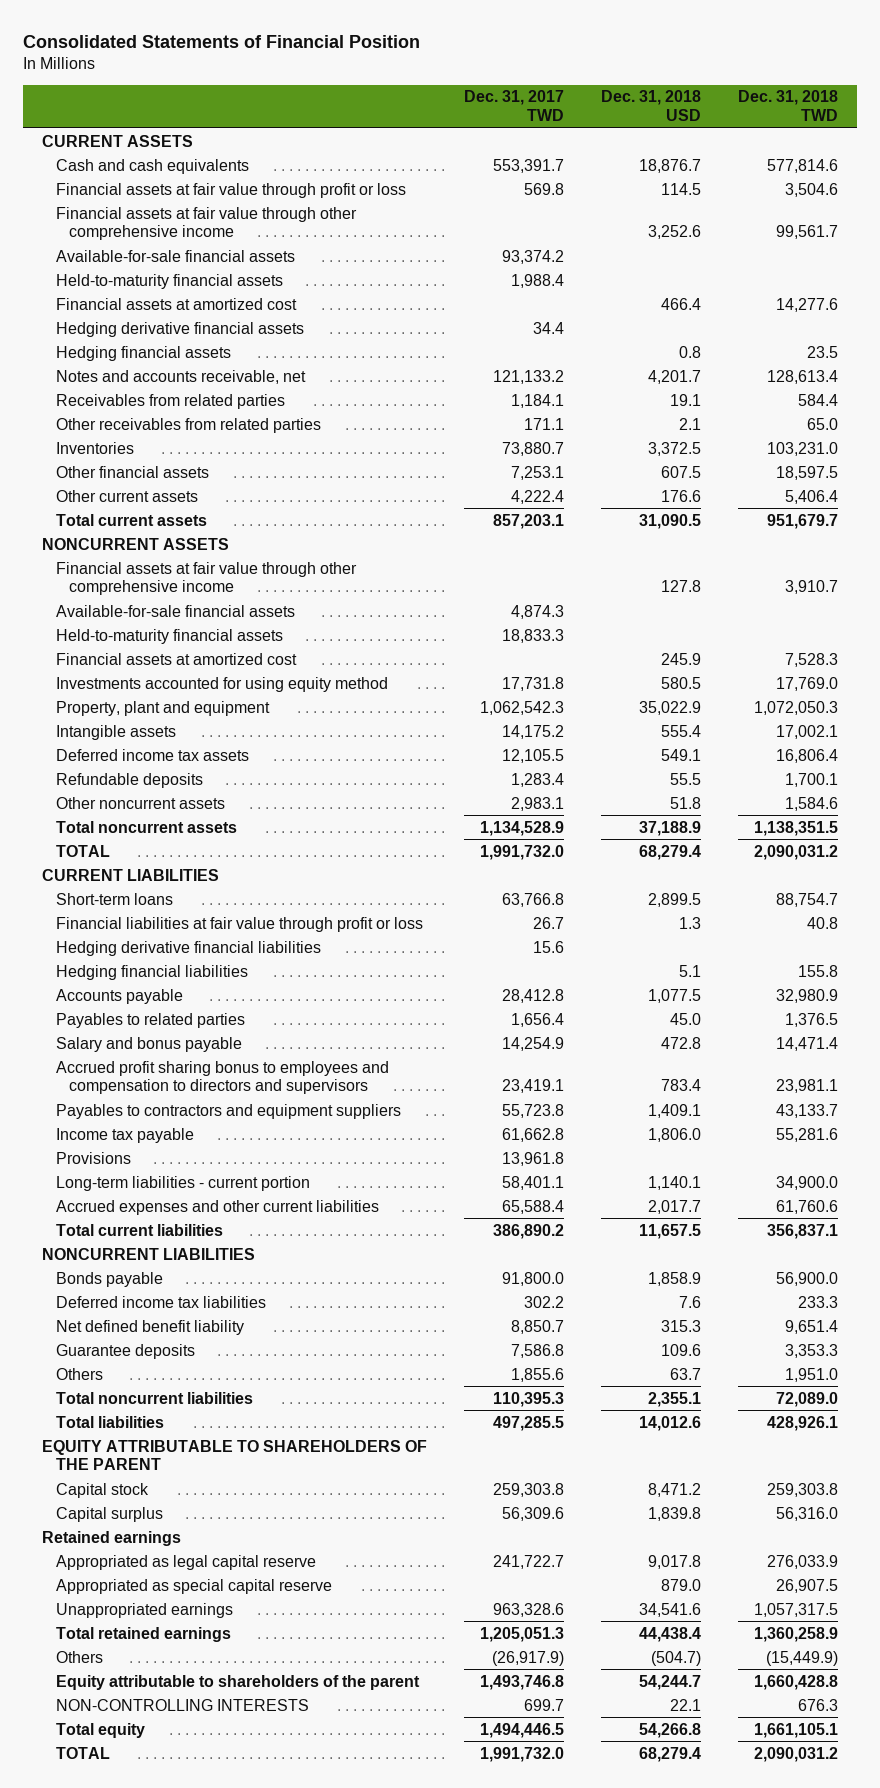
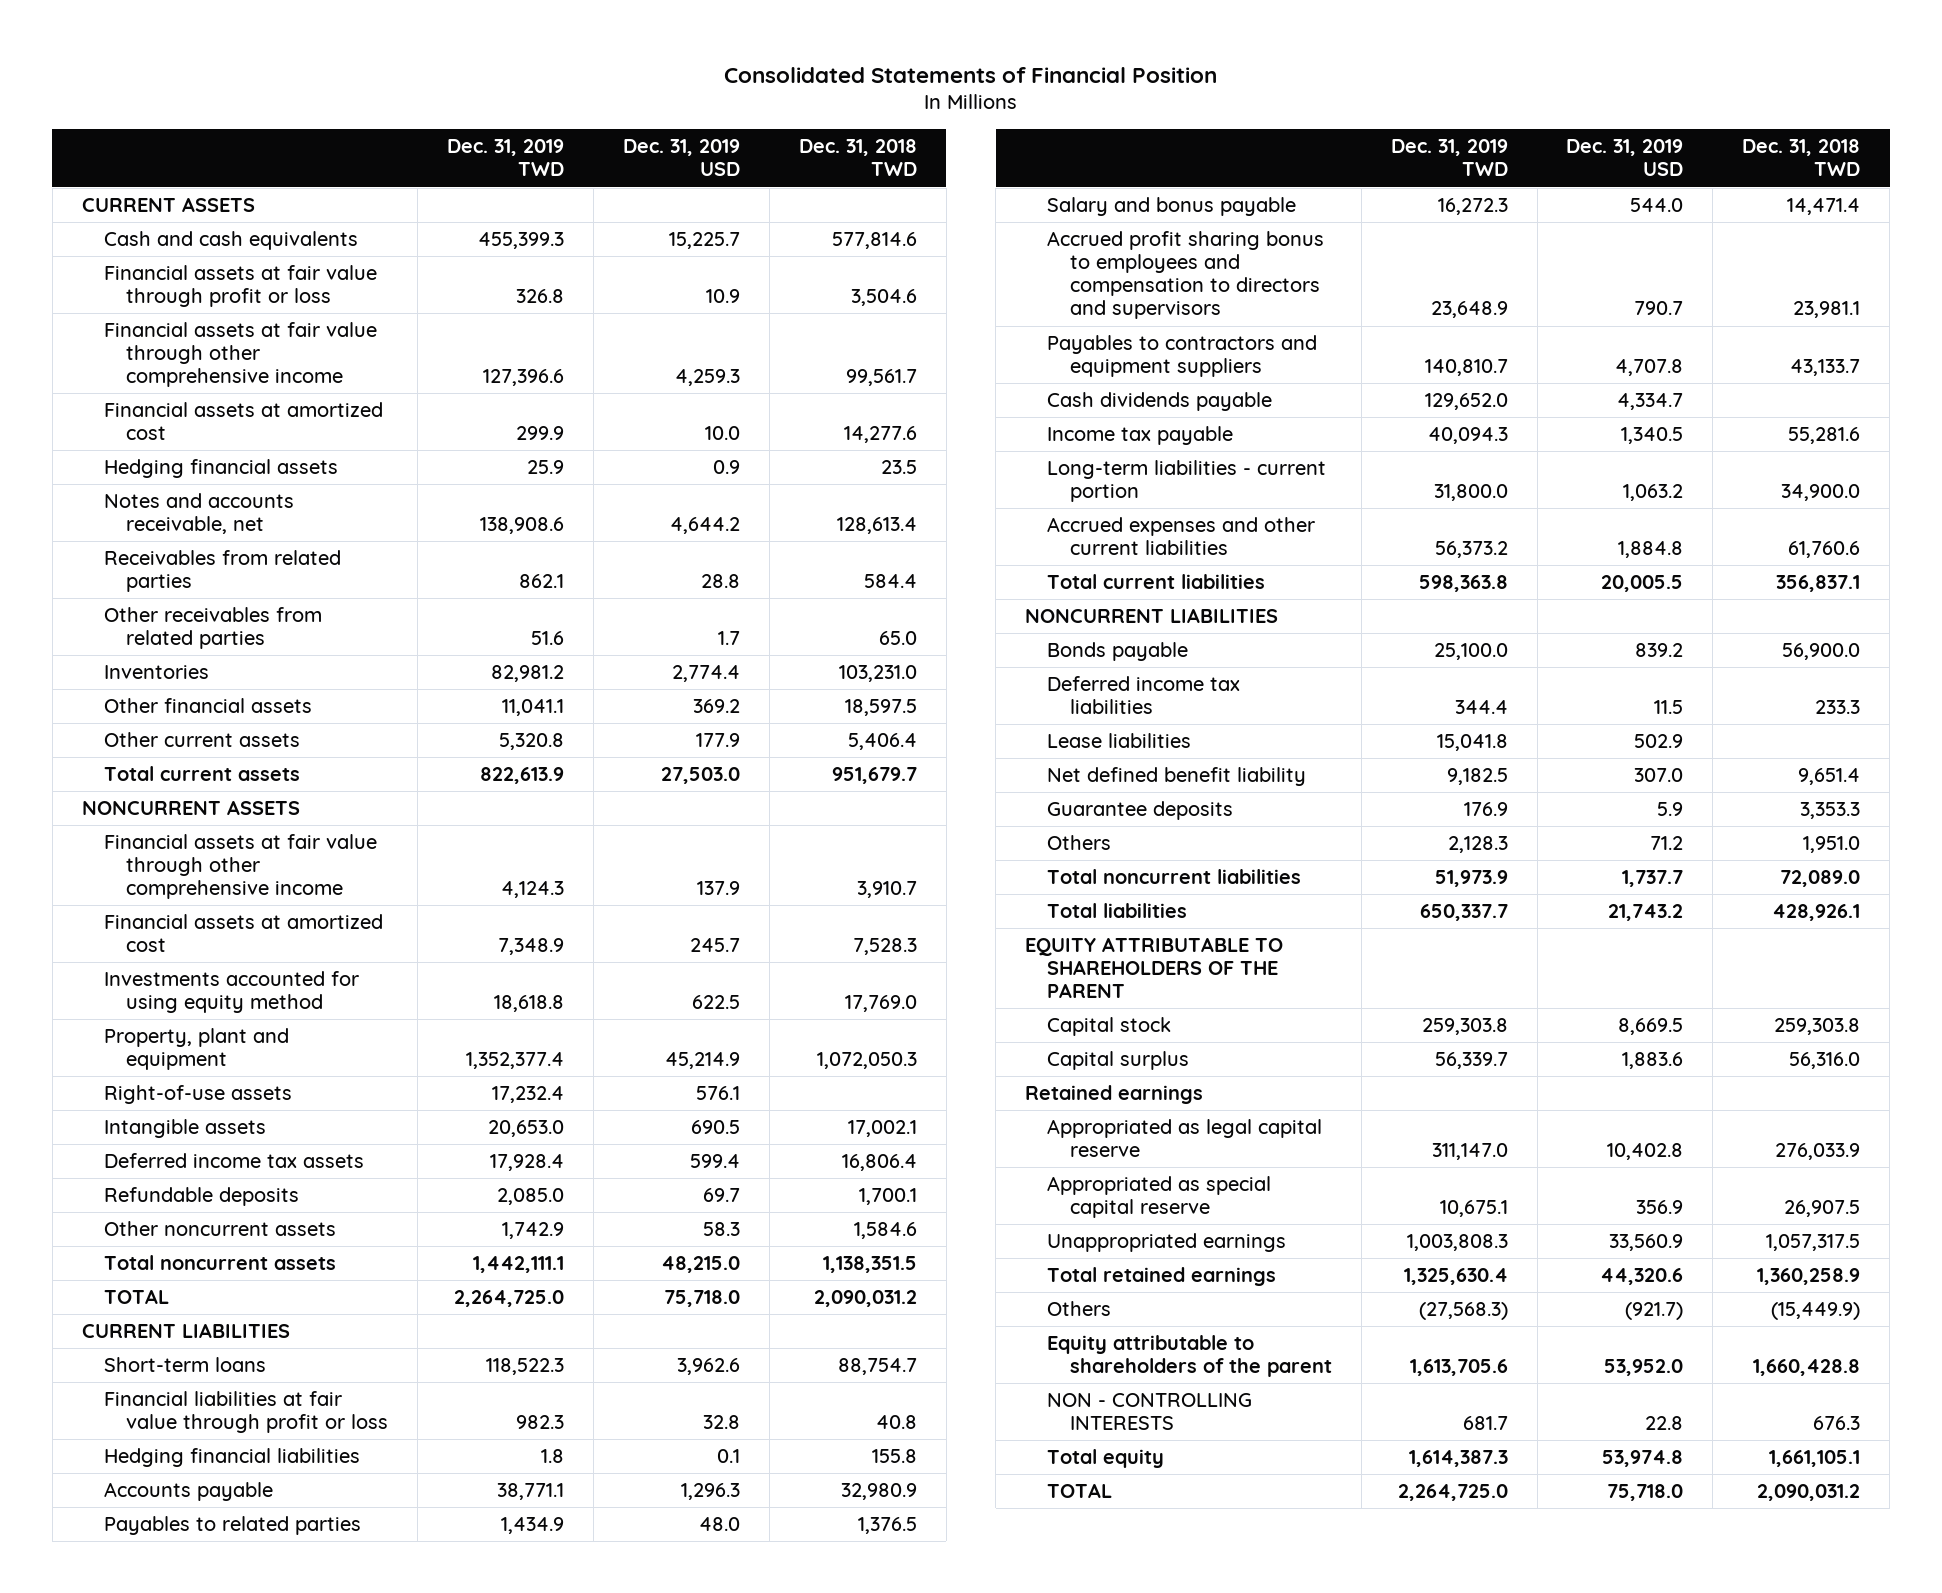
[464,90,565,121] Dec. 31, 2017 TWD -> none
[601,90,702,121] Dec. 31, 2018 USD -> none
none -> [446,139,564,177] Dec. 31, 2019 TWD
none -> [622,139,740,177] Dec. 31, 2019 USD
[55,249,295,262] Available-for-sale financial assets -> none
[55,273,283,289] Held-to-maturity financial assets -> none
[55,321,304,337] Hedging derivative financial assets -> none
[55,604,295,617] Available-for-sale financial assets -> none
[55,628,283,644] Held-to-maturity financial assets -> none
none -> [103,1085,292,1105] Right-of-use assets
[55,940,321,956] Hedging derivative financial liabilities -> none
none -> [1047,392,1273,412] Cash dividends payable
[55,1151,131,1164] Provisions -> none
none -> [1047,733,1192,749] Lease liabilities
[55,1698,309,1711] NON-CONTROLLING INTERESTS -> [1047,1393,1253,1431] NON - CONTROLLING INTERESTS

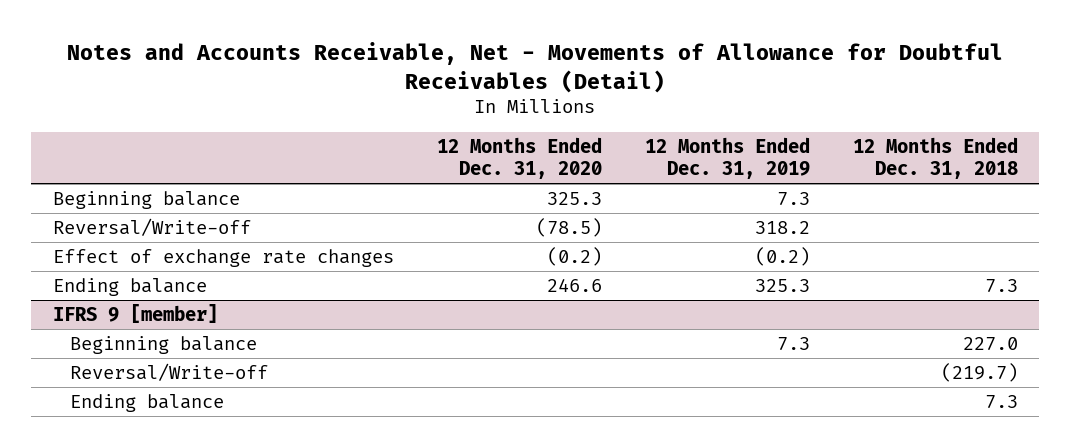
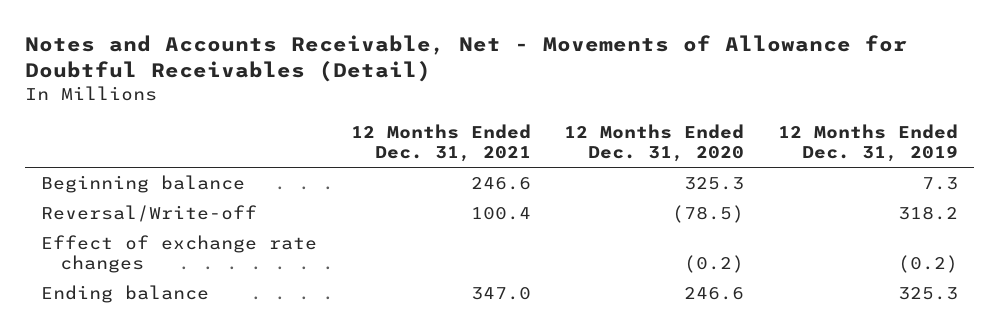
[852,136,1018,180] 12 Months Ended Dec. 31, 2018 -> none
none -> [350,123,531,163] 12 Months Ended Dec. 31, 2021
[52,303,218,323] IFRS 9 [member] -> none
[70,335,258,354] Beginning balance -> none
[70,362,269,381] Reversal/Write-off -> none
[70,393,225,412] Ending balance -> none

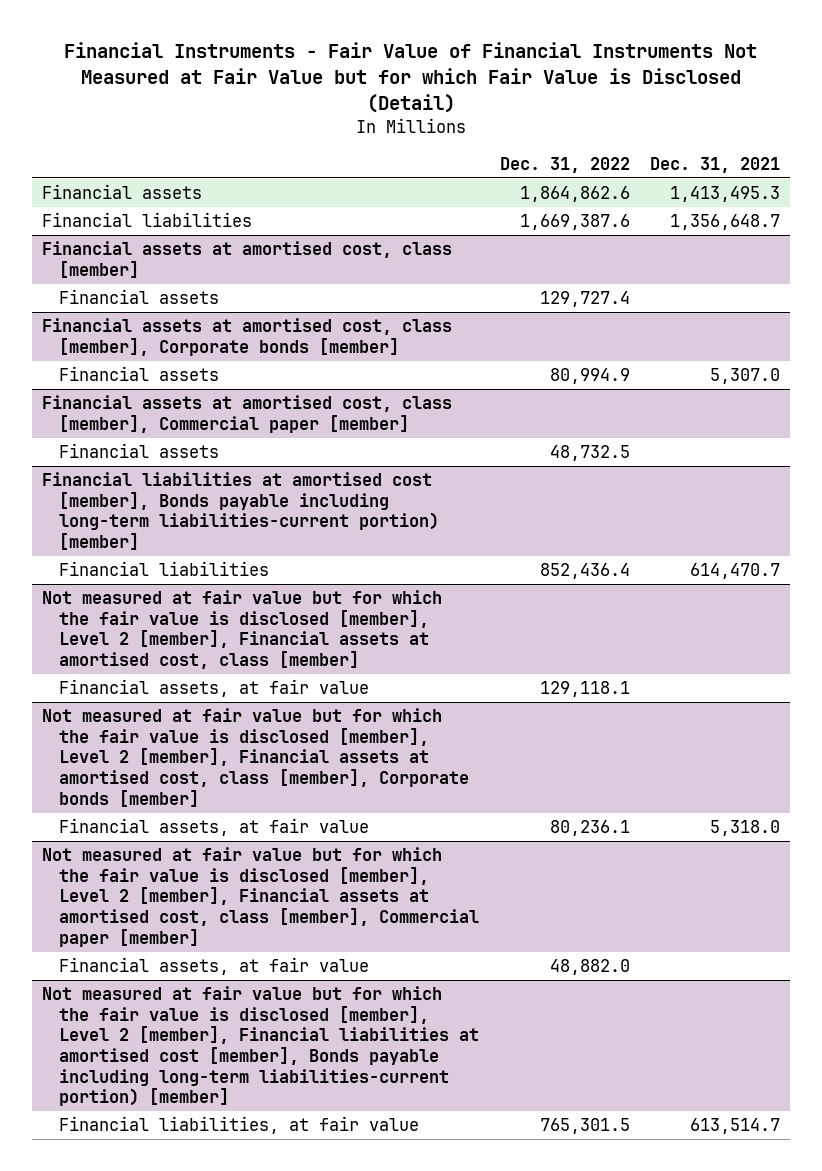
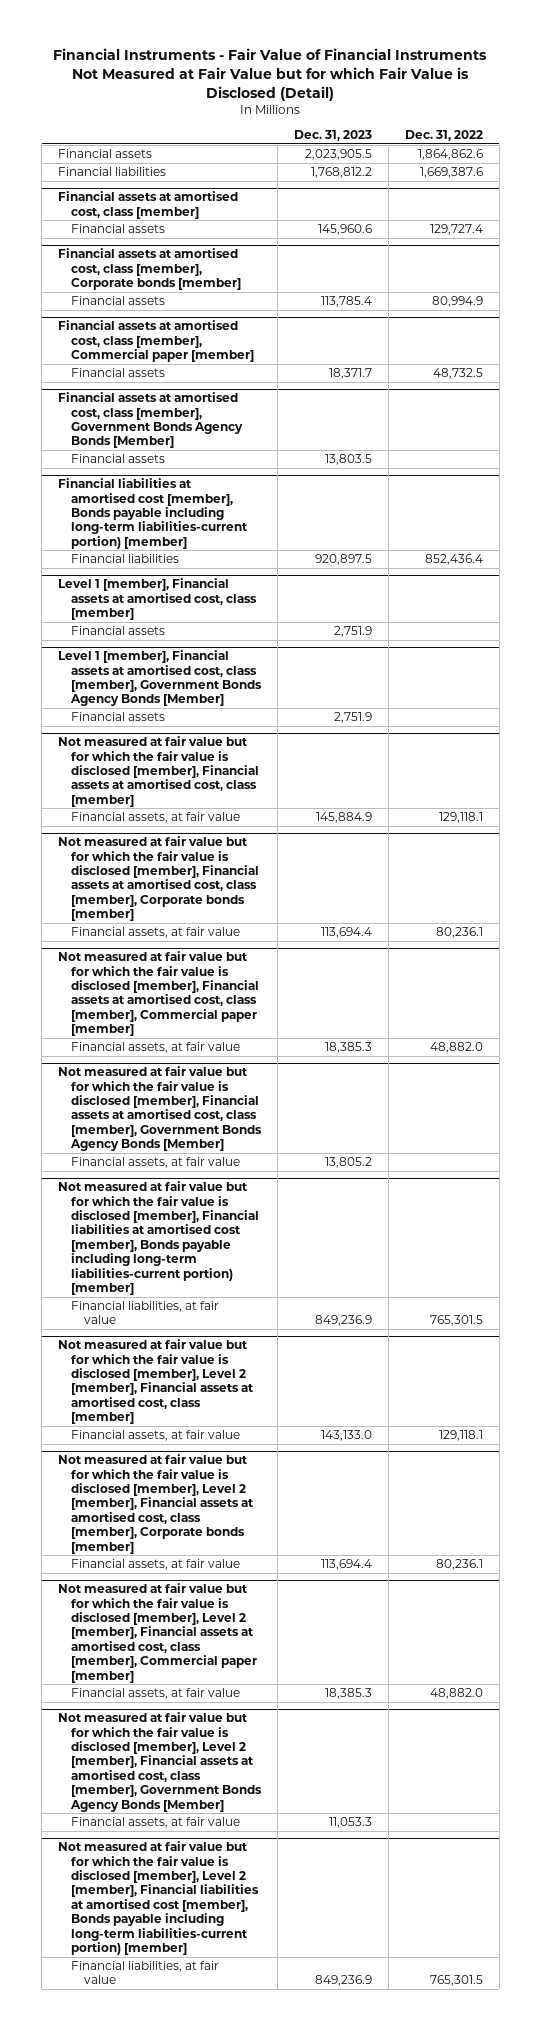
[649,156,780,173] Dec. 31, 2021 -> none
none -> [293,130,372,142] Dec. 31, 2023
none -> [58,392,244,449] Financial assets at amortised cost, class [member], Government Bonds Agency Bonds [Member]
none -> [71,454,166,464] Financial assets
none -> [58,578,258,621] Level 1 [member], Financial assets at amortised cost, class [member]
none -> [71,626,166,636] Financial assets
none -> [58,650,263,707] Level 1 [member], Financial assets at amortised cost, class [member], Government Bonds Agency Bonds [Member]
none -> [71,712,166,722] Financial assets
none -> [58,736,260,807] Not measured at fair value but for which the fair value is disclosed [member], Financial assets at amortised cost, class [member]
none -> [71,812,241,824] Financial assets, at fair value
none -> [58,836,260,922] Not measured at fair value but for which the fair value is disclosed [member], Financial assets at amortised cost, class [member], Corporate bonds [member]
none -> [71,927,241,939] Financial assets, at fair value
none -> [58,951,260,1037] Not measured at fair value but for which the fair value is disclosed [member], Financial assets at amortised cost, class [member], Commercial paper [member]
none -> [71,1042,241,1054] Financial assets, at fair value
none -> [58,1066,263,1152] Not measured at fair value but for which the fair value is disclosed [member], Financial assets at amortised cost, class [member], Government Bonds Agency Bonds [Member]
none -> [71,1157,241,1169] Financial assets, at fair value
none -> [58,1181,260,1296] Not measured at fair value but for which the fair value is disclosed [member], Financial liabilities at amortised cost [member], Bonds payable including long-term liabilities-current portion) [member]
none -> [71,1301,220,1325] Financial liabilities, at fair value
none -> [58,1712,263,1812] Not measured at fair value but for which the fair value is disclosed [member], Level 2 [member], Financial assets at amortised cost, class [member], Government Bonds Agency Bonds [Member]
none -> [71,1817,241,1829] Financial assets, at fair value

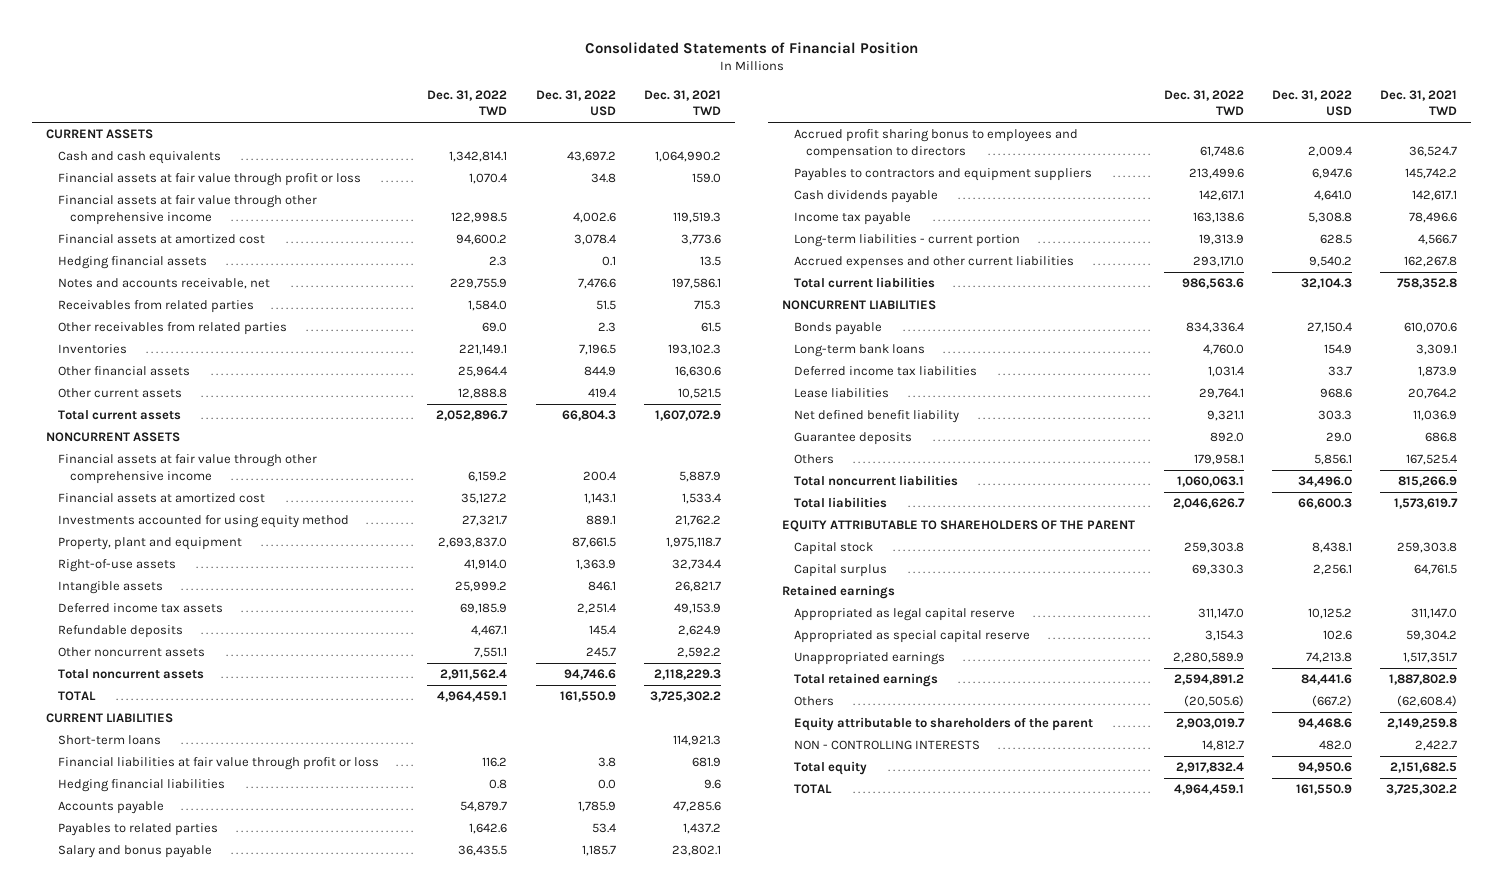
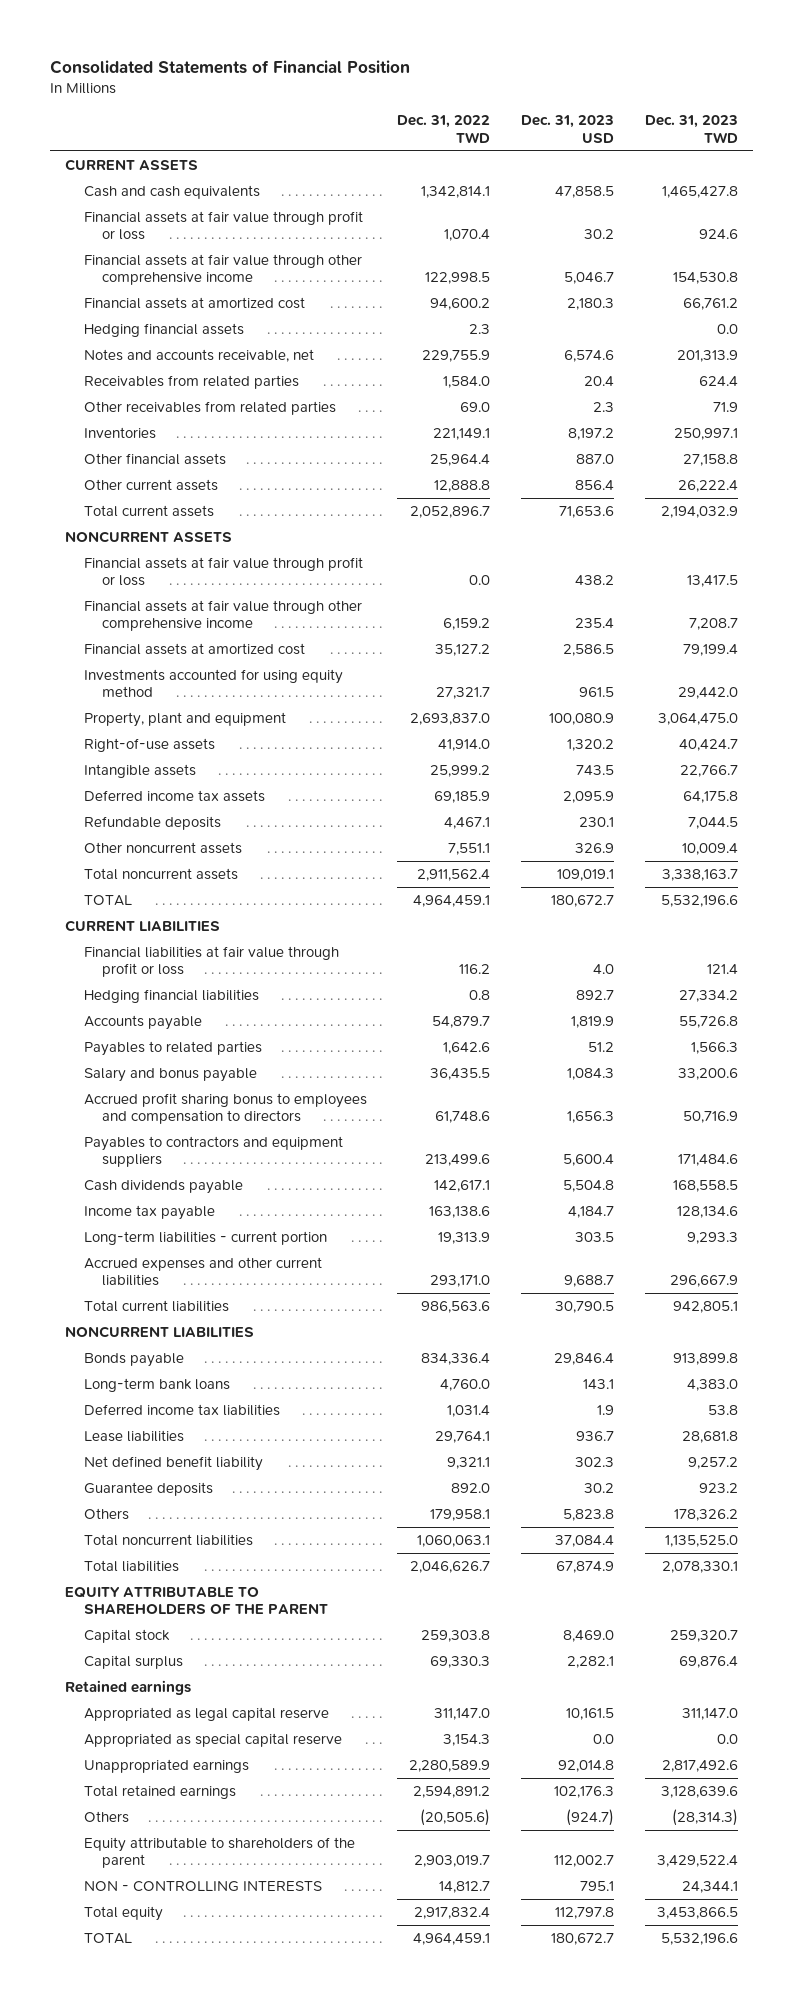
[535,89,616,117] Dec. 31, 2022 USD -> none
[644,89,722,116] Dec. 31, 2021 TWD -> none
none -> [521,115,615,143] Dec. 31, 2023 USD
none -> [644,115,738,143] Dec. 31, 2023 TWD
none -> [83,556,363,587] Financial assets at fair value through profit or loss
[58,735,162,746] Short-term loans -> none

